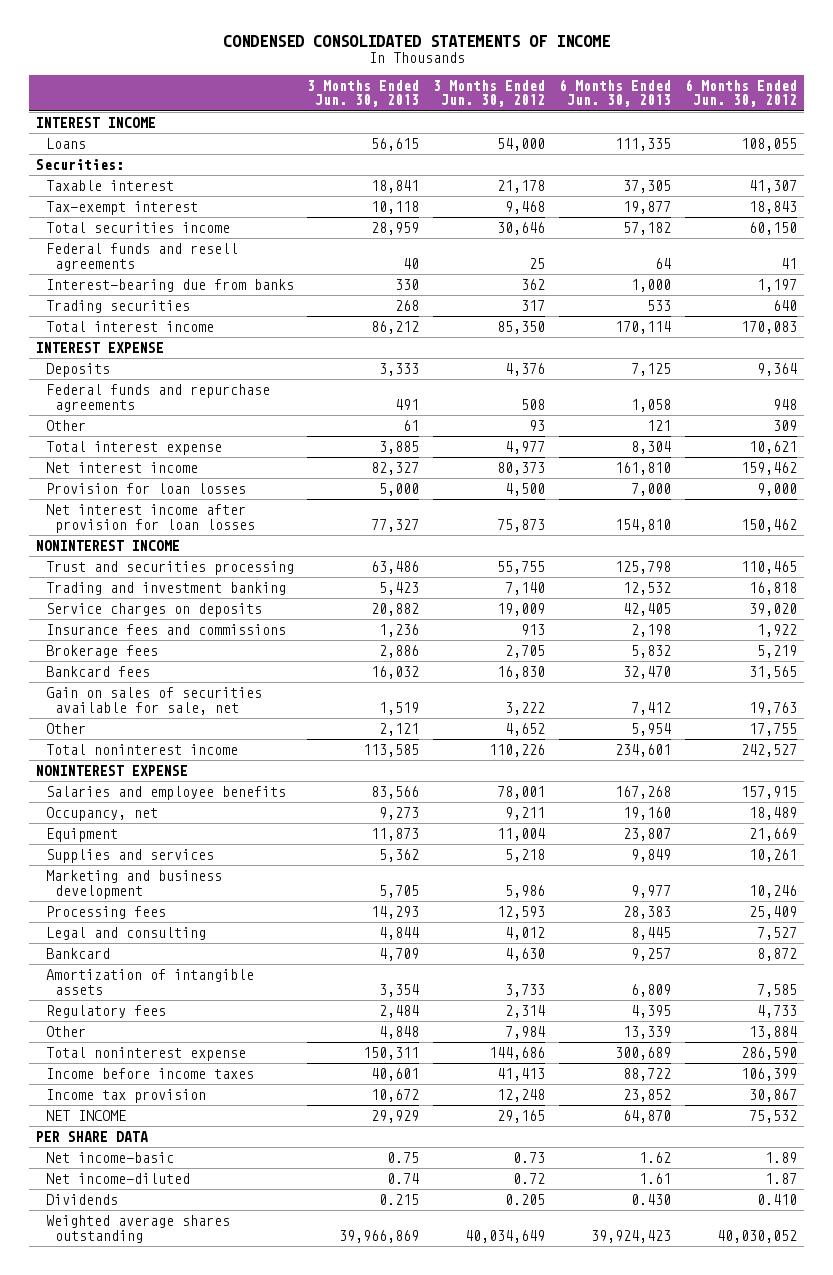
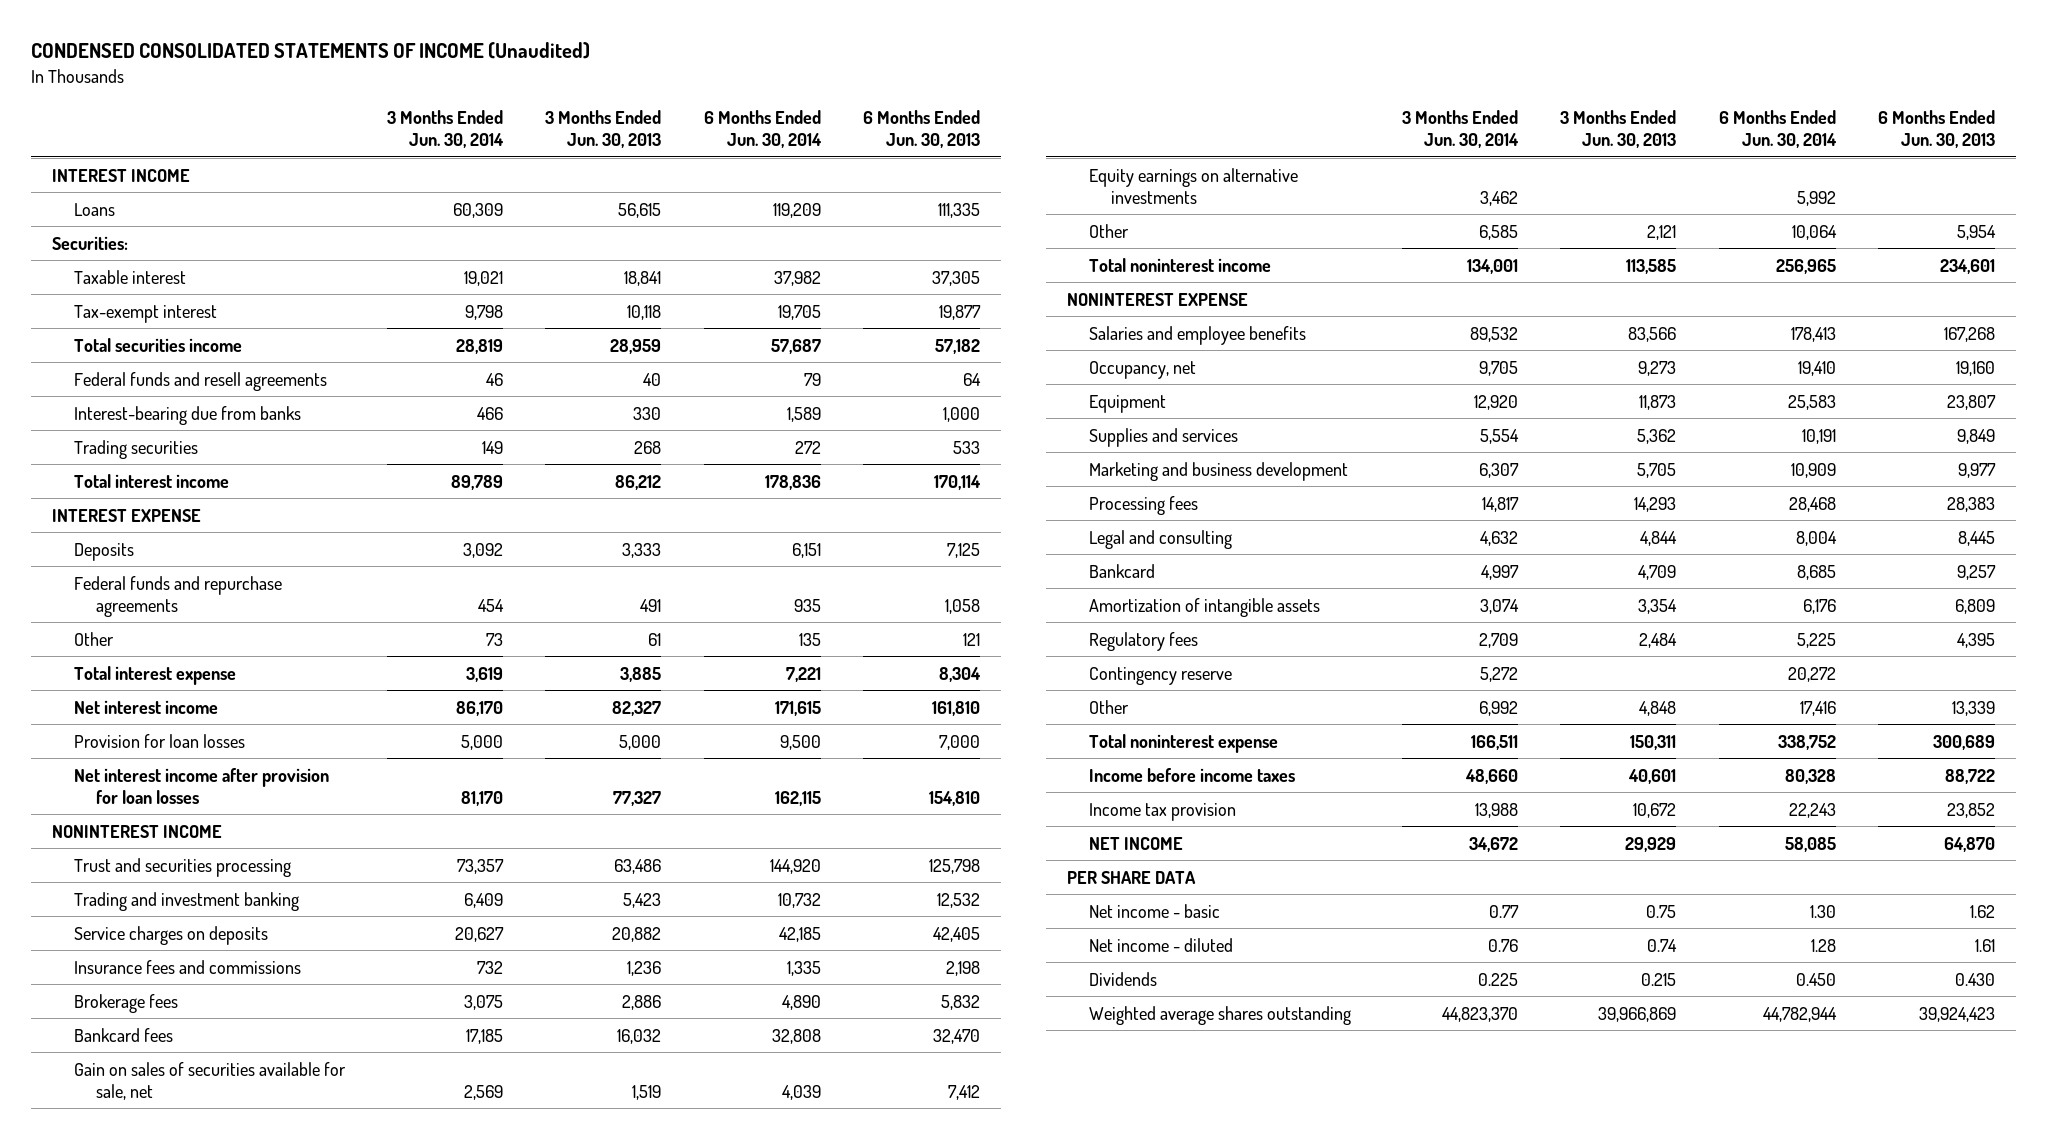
[222,35,610,48] CONDENSED CONSOLIDATED STATEMENTS OF INCOME -> [30,42,590,60] CONDENSED CONSOLIDATED STATEMENTS OF INCOME (Unaudited)
[433,79,546,108] 3 Months Ended Jun. 30, 2012 -> none
[684,78,797,108] 6 Months Ended Jun. 30, 2012 -> none
none -> [386,110,504,149] 3 Months Ended Jun. 30, 2014
none -> [703,110,822,149] 6 Months Ended Jun. 30, 2014
none -> [1088,167,1298,204] Equity earnings on alternative investments
none -> [1088,666,1232,685] Contingency reserve
[45,1152,174,1164] Net income-basic -> [1088,903,1220,918] Net income - basic
[45,1173,190,1185] Net income-diluted -> [1088,937,1233,952] Net income - diluted

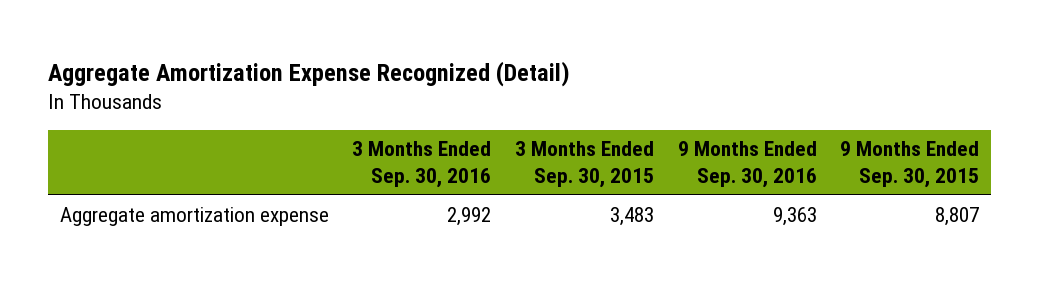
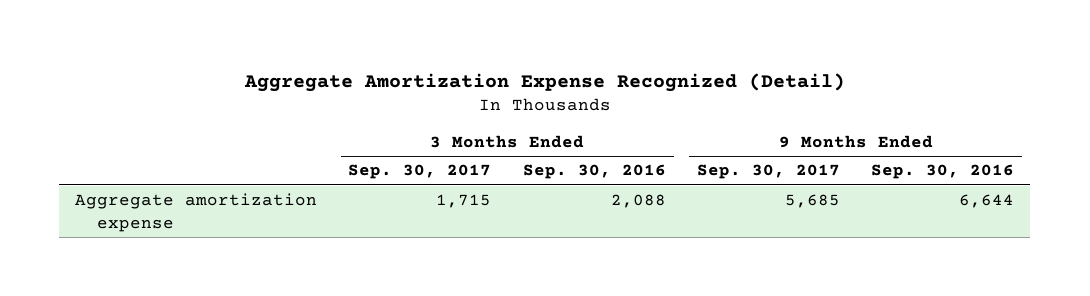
[515,141,655,189] 3 Months Ended Sep. 30, 2015 -> none
[840,141,980,189] 9 Months Ended Sep. 30, 2015 -> none
none -> [348,164,492,180] Sep. 30, 2017
none -> [697,164,841,180] Sep. 30, 2017
[447,207,492,227] 2,992 -> [610,194,666,209] 2,088
[772,207,817,227] 9,363 -> [959,194,1015,209] 6,644

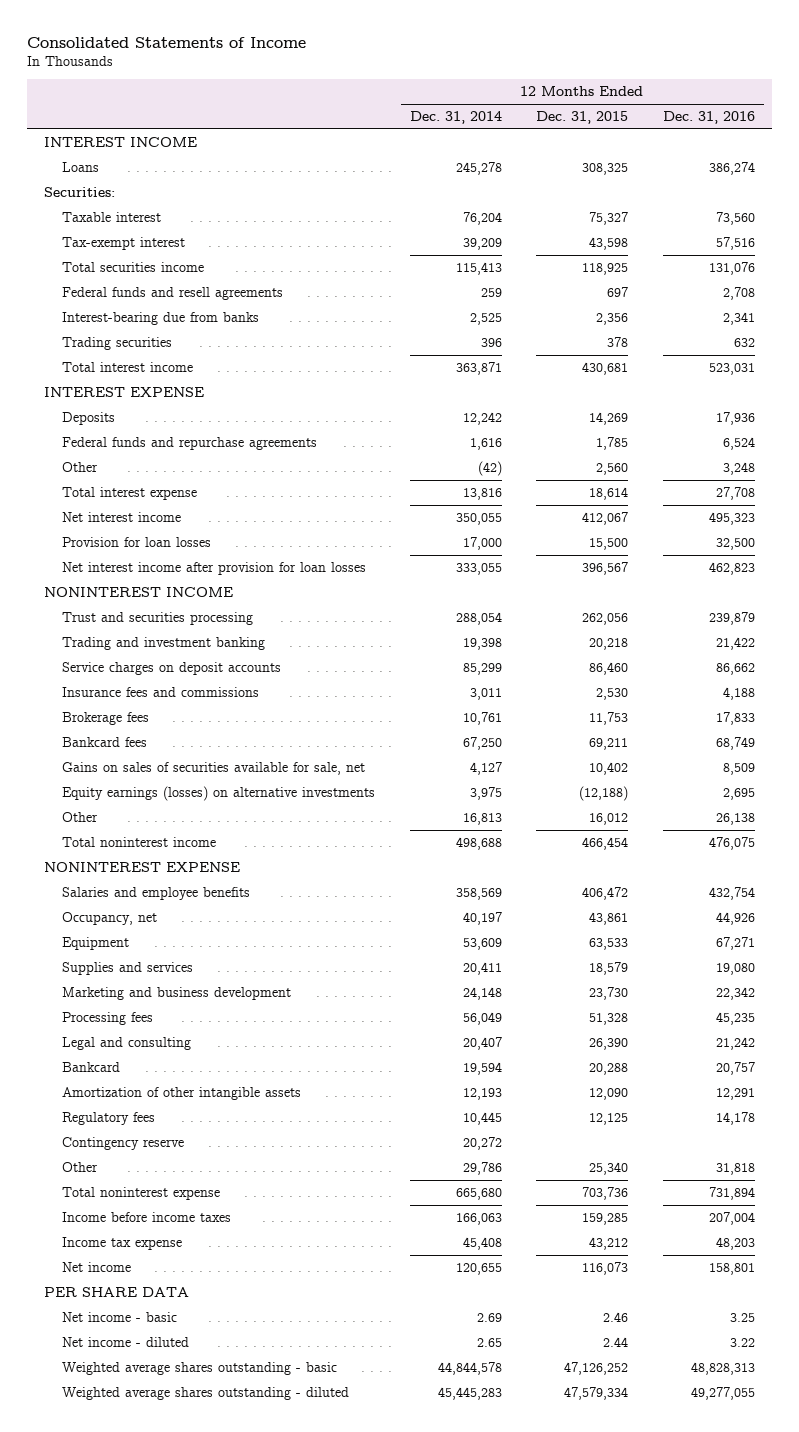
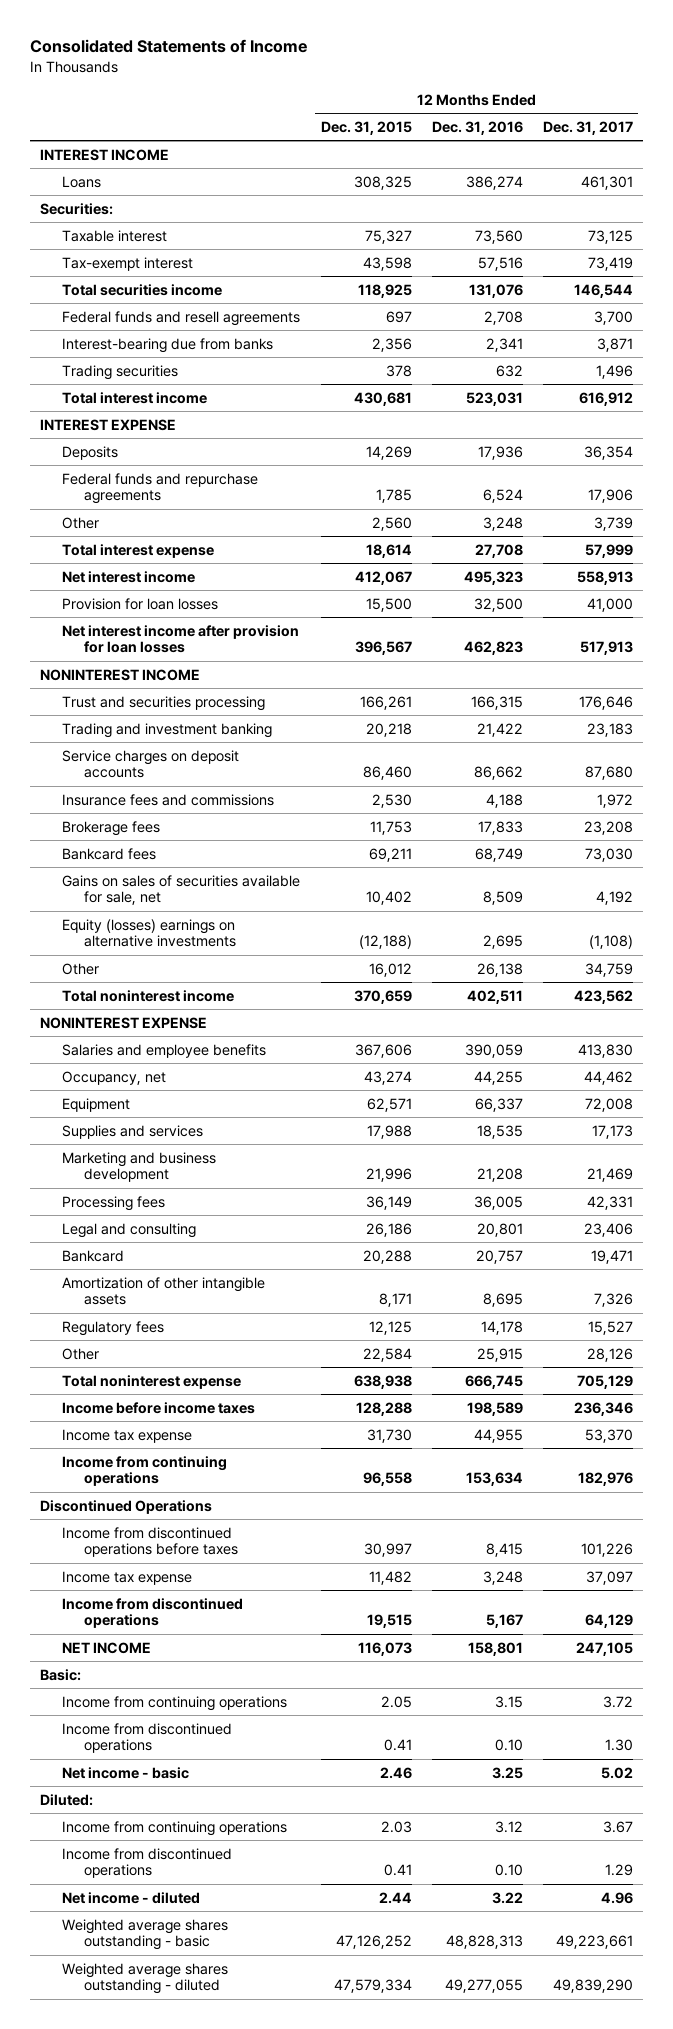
[409,111,502,125] Dec. 31, 2014 -> none
none -> [542,121,633,136] Dec. 31, 2017
[582,613,629,626] 262,056 -> [359,695,412,710] 166,261
[709,612,756,626] 239,879 -> [470,695,523,710] 166,315
[62,786,376,802] Equity earnings (losses) on alternative investments -> [62,918,237,948] Equity (losses) earnings on alternative investments
[582,837,629,851] 466,454 -> [353,989,412,1004] 370,659
[709,837,756,851] 476,075 -> [466,989,523,1004] 402,511
[582,887,629,901] 406,472 -> [354,1043,412,1058] 367,606
[709,887,756,901] 432,754 -> [464,1043,523,1058] 390,059
[589,912,629,926] 43,861 -> [363,1070,412,1085] 43,274
[716,912,756,926] 44,926 -> [473,1070,523,1085] 44,255
[589,938,629,951] 63,533 -> [366,1097,412,1112] 62,571
[716,937,756,951] 67,271 -> [474,1097,523,1112] 66,337
[589,962,629,976] 18,579 -> [366,1124,412,1139] 17,988
[716,963,756,976] 19,080 -> [476,1124,523,1139] 18,535
[589,987,629,1001] 23,730 -> [365,1168,412,1183] 21,996
[716,987,756,1001] 22,342 -> [476,1168,523,1183] 21,208
[589,1013,629,1026] 51,328 -> [365,1195,412,1210] 36,149
[716,1012,756,1026] 45,235 -> [473,1195,523,1210] 36,005
[589,1038,629,1051] 26,390 -> [365,1222,412,1237] 26,186
[716,1037,756,1051] 21,242 -> [476,1222,523,1237] 20,801
[589,1088,629,1101] 12,090 -> [378,1293,412,1308] 8,171
[716,1088,756,1101] 12,291 -> [482,1293,523,1308] 8,695
[62,1137,185,1151] Contingency reserve -> none
[43,1287,189,1298] PER SHARE DATA -> none
[589,1162,629,1176] 25,340 -> [362,1347,412,1362] 22,584
[716,1163,756,1176] 31,818 -> [476,1347,523,1362] 25,915
[582,1187,629,1201] 703,736 -> [353,1374,412,1389] 638,938
[709,1187,756,1201] 731,894 -> [464,1374,523,1389] 666,745
[582,1213,629,1226] 159,285 -> [355,1401,412,1416] 128,288
[709,1212,756,1226] 207,004 -> [466,1401,523,1416] 198,589
[589,1237,629,1251] 43,212 -> [366,1428,412,1443] 31,730
[716,1237,756,1251] 48,203 -> [473,1428,523,1443] 44,955
none -> [62,1455,228,1487] Income from continuing operations
none -> [40,1499,213,1514] Discontinued Operations
none -> [62,1526,239,1558] Income from discontinued operations before taxes
none -> [62,1570,193,1585] Income tax expense
none -> [62,1597,244,1629] Income from discontinued operations
[62,1262,132,1273] Net income -> [62,1641,152,1654] NET INCOME
none -> [40,1668,82,1681] Basic:
none -> [62,1695,288,1711] Income from continuing operations
none -> [62,1722,233,1754] Income from discontinued operations
none -> [40,1793,94,1806] Diluted:
none -> [62,1820,288,1836] Income from continuing operations
none -> [62,1847,233,1879] Income from discontinued operations

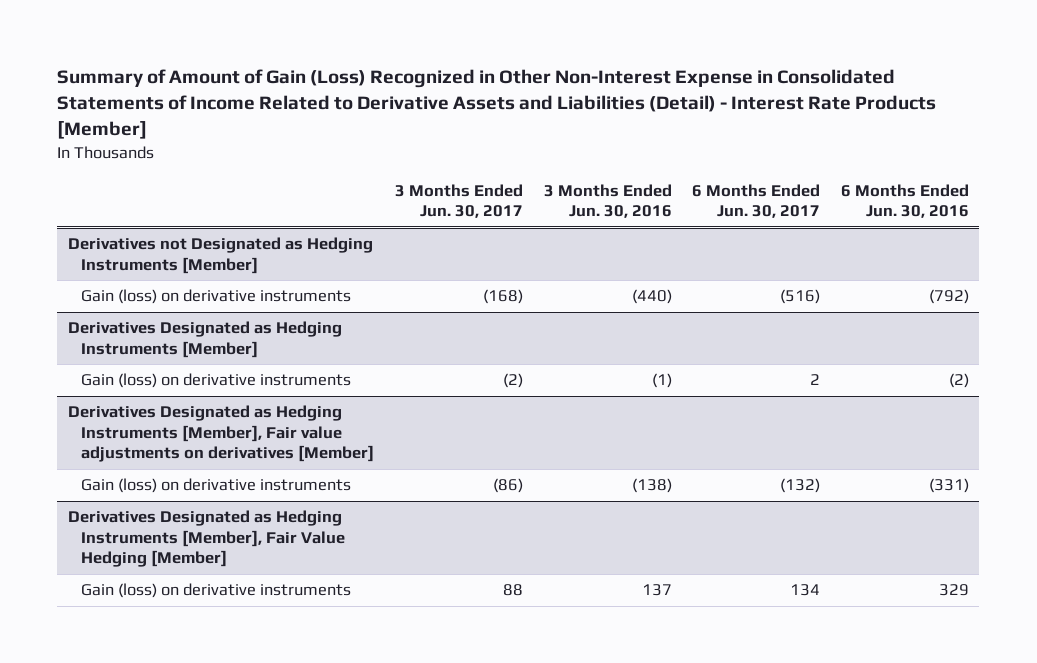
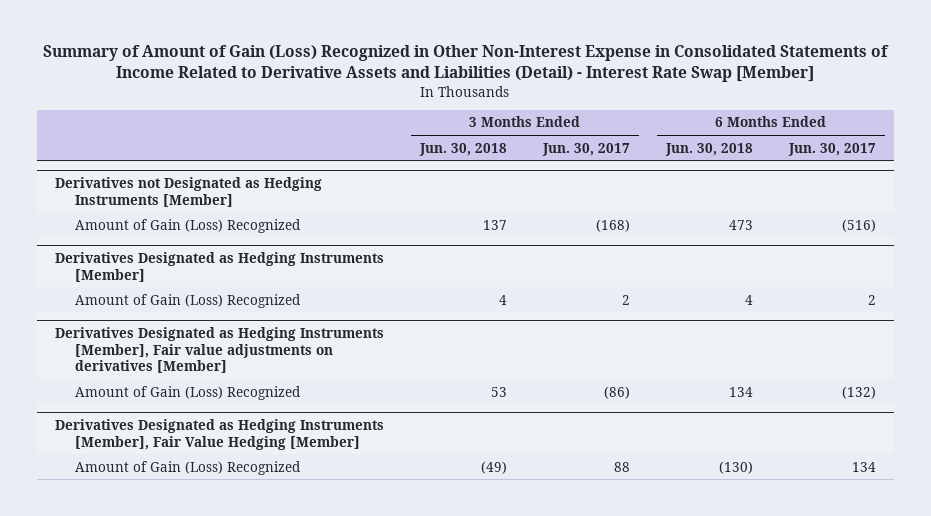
[57,69,937,140] Summary of Amount of Gain (Loss) Recognized in Other Non-Interest Expense in Consolidated Statements of Income Related to Derivative Assets and Liabilities (Detail) - Interest Rate Products [Member] -> [43,45,890,83] Summary of Amount of Gain (Loss) Recognized in Other Non-Interest Expense in Consolidated Statements of Income Related to Derivative Assets and Liabilities (Detail) - Interest Rate Swap [Member]
[543,183,672,218] 3 Months Ended Jun. 30, 2016 -> none
[841,183,970,218] 6 Months Ended Jun. 30, 2016 -> none
none -> [418,142,507,156] Jun. 30, 2018
none -> [665,142,754,156] Jun. 30, 2018
[80,289,351,305] Gain (loss) on derivative instruments -> [75,218,302,233] Amount of Gain (Loss) Recognized
[80,373,351,389] Gain (loss) on derivative instruments -> [75,293,302,308] Amount of Gain (Loss) Recognized
[502,373,523,389] (2) -> [621,294,630,305] 2
[80,478,351,494] Gain (loss) on derivative instruments -> [75,385,302,400] Amount of Gain (Loss) Recognized
[80,583,351,599] Gain (loss) on derivative instruments -> [75,460,302,475] Amount of Gain (Loss) Recognized

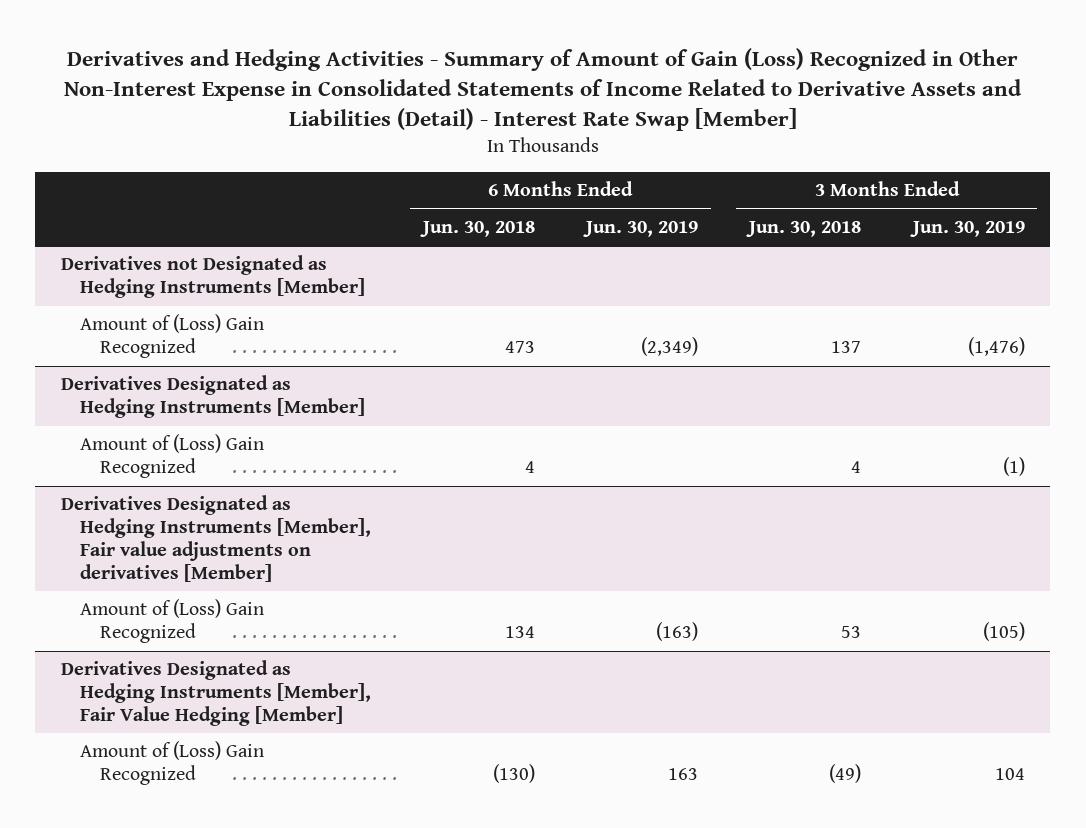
[43,45,890,83] Summary of Amount of Gain (Loss) Recognized in Other Non-Interest Expense in Consolidated Statements of Income Related to Derivative Assets and Liabilities (Detail) - Interest Rate Swap [Member] -> [63,47,1022,131] Derivatives and Hedging Activities - Summary of Amount of Gain (Loss) Recognized in Other Non-Interest Expense in Consolidated Statements of Income Related to Derivative Assets and Liabilities (Detail) - Interest Rate Swap [Member]
[541,142,630,156] Jun. 30, 2017 -> none
[788,142,877,156] Jun. 30, 2017 -> none
none -> [582,220,698,237] Jun. 30, 2019
none -> [909,220,1025,237] Jun. 30, 2019
[75,218,302,233] Amount of Gain (Loss) Recognized -> [80,314,265,359] Amount of (Loss) Gain Recognized
[75,293,302,308] Amount of Gain (Loss) Recognized -> [80,434,265,479] Amount of (Loss) Gain Recognized
[75,385,302,400] Amount of Gain (Loss) Recognized -> [80,599,265,644] Amount of (Loss) Gain Recognized
[75,460,302,475] Amount of Gain (Loss) Recognized -> [80,741,265,786] Amount of (Loss) Gain Recognized

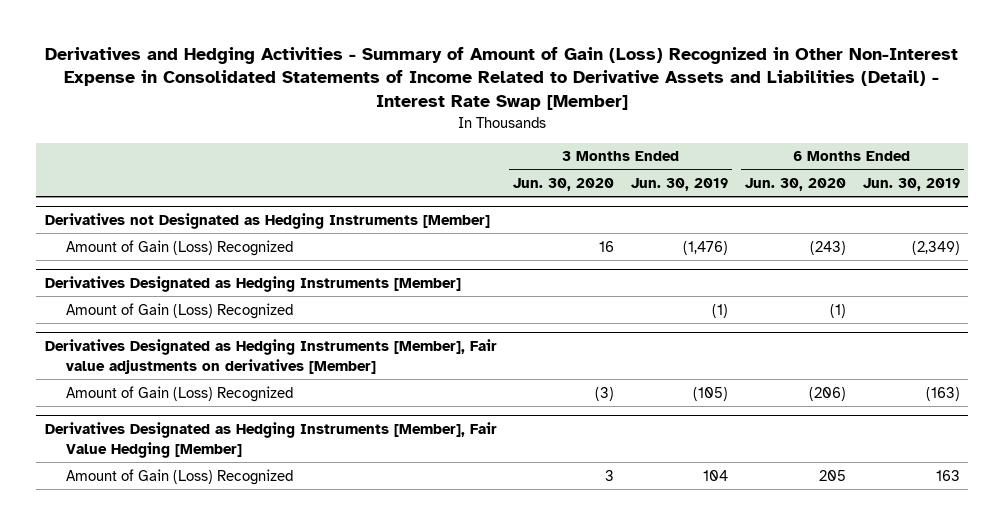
[419,220,535,237] Jun. 30, 2018 -> none
[746,220,862,237] Jun. 30, 2018 -> none
none -> [513,177,615,191] Jun. 30, 2020
none -> [744,177,846,191] Jun. 30, 2020
[80,314,265,359] Amount of (Loss) Gain Recognized -> [65,239,293,256] Amount of Gain (Loss) Recognized
[80,434,265,479] Amount of (Loss) Gain Recognized -> [65,302,293,319] Amount of Gain (Loss) Recognized
[80,599,265,644] Amount of (Loss) Gain Recognized -> [65,385,293,402] Amount of Gain (Loss) Recognized
[80,741,265,786] Amount of (Loss) Gain Recognized -> [65,468,293,485] Amount of Gain (Loss) Recognized

